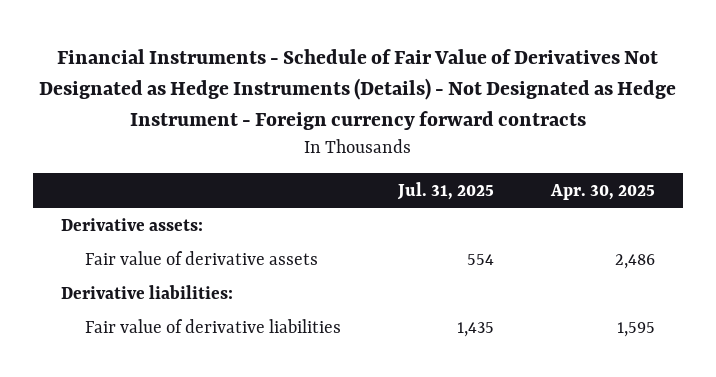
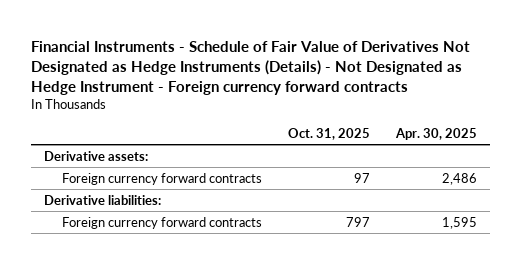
[396,181,494,200] Jul. 31, 2025 -> none
none -> [288,128,371,141] Oct. 31, 2025
[84,250,318,265] Fair value of derivative assets -> [62,172,263,185] Foreign currency forward contracts
[84,318,341,333] Fair value of derivative liabilities -> [62,216,263,229] Foreign currency forward contracts

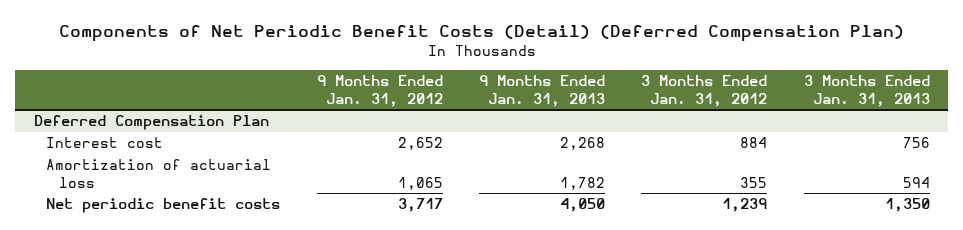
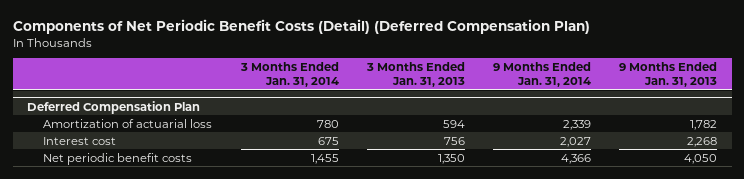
[316,75,443,107] 9 Months Ended Jan. 31, 2012 -> none
[641,75,768,107] 3 Months Ended Jan. 31, 2012 -> none
none -> [239,62,339,87] 3 Months Ended Jan. 31, 2014
none -> [493,62,592,87] 9 Months Ended Jan. 31, 2014
[46,137,164,149] Interest cost -> [43,136,117,145] Interest cost

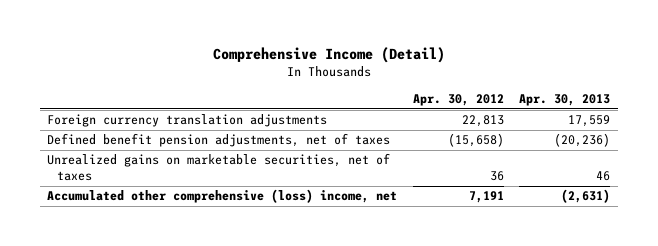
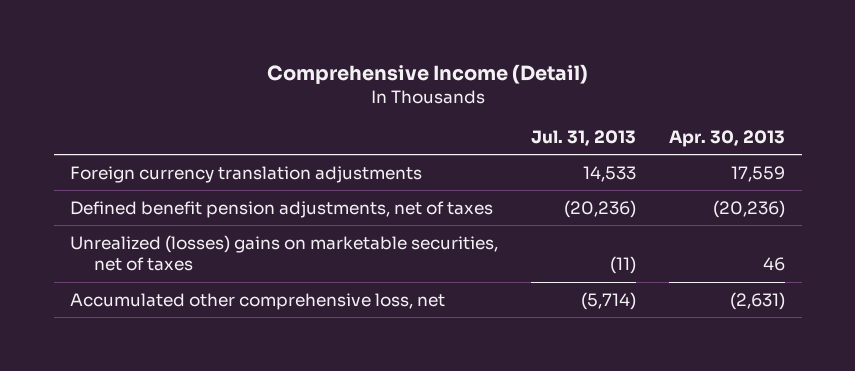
[412,93,504,106] Apr. 30, 2012 -> none
none -> [531,130,637,147] Jul. 31, 2013
[47,153,391,182] Unrealized gains on marketable securities, net of taxes -> [70,234,499,272] Unrealized (losses) gains on marketable securities, net of taxes
[47,189,398,204] Accumulated other comprehensive (loss) income, net -> [70,292,446,310] Accumulated other comprehensive loss, net

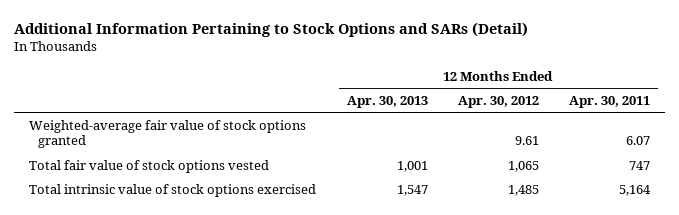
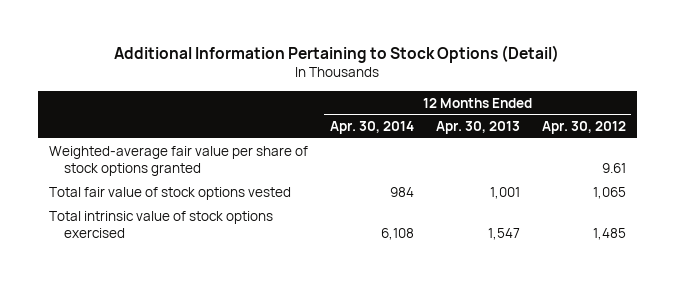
[13,21,528,37] Additional Information Pertaining to Stock Options and SARs (Detail) -> [114,44,560,63] Additional Information Pertaining to Stock Options (Detail)
[569,95,651,108] Apr. 30, 2011 -> none
none -> [329,121,414,135] Apr. 30, 2014
[29,119,307,149] Weighted-average fair value of stock options granted -> [48,145,308,176] Weighted-average fair value per share of stock options granted

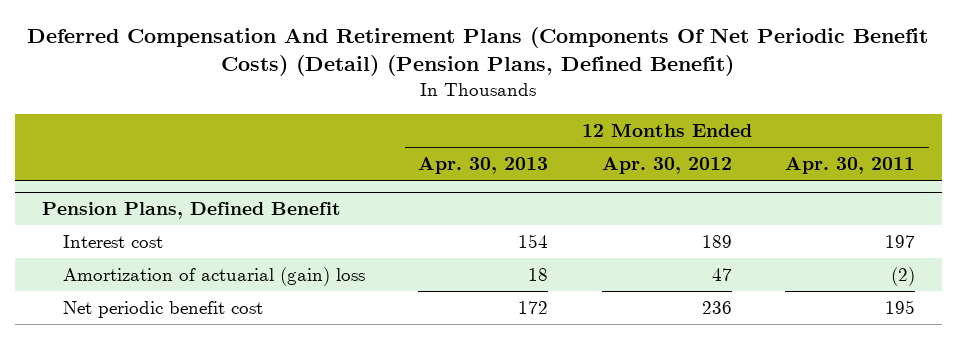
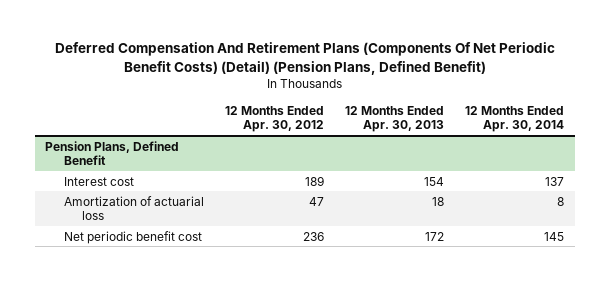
[785,156,916,174] Apr. 30, 2011 -> none
none -> [465,105,565,133] 12 Months Ended Apr. 30, 2014
[62,266,365,286] Amortization of actuarial (gain) loss -> [63,195,204,221] Amortization of actuarial loss

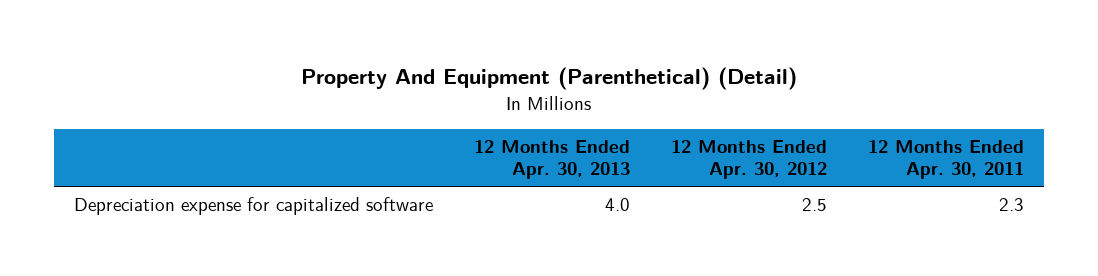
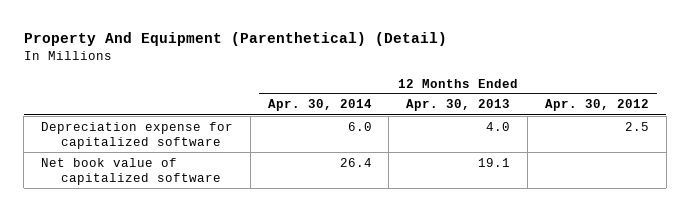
[867,139,1024,180] 12 Months Ended Apr. 30, 2011 -> none
none -> [267,99,372,112] Apr. 30, 2014
none -> [41,157,221,185] Net book value of capitalized software

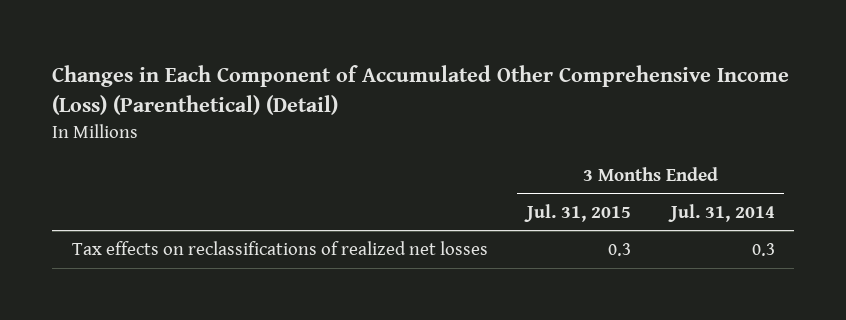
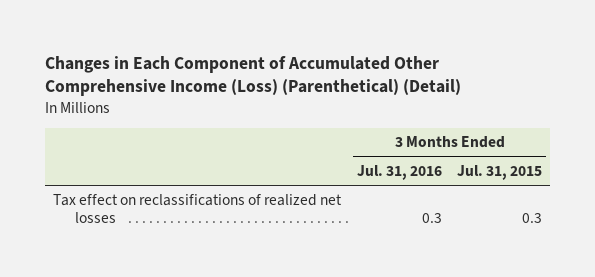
[667,204,775,223] Jul. 31, 2014 -> none
none -> [356,164,442,180] Jul. 31, 2016
[71,241,488,256] Tax effects on reclassifications of realized net losses -> [52,194,342,223] Tax effect on reclassifications of realized net losses

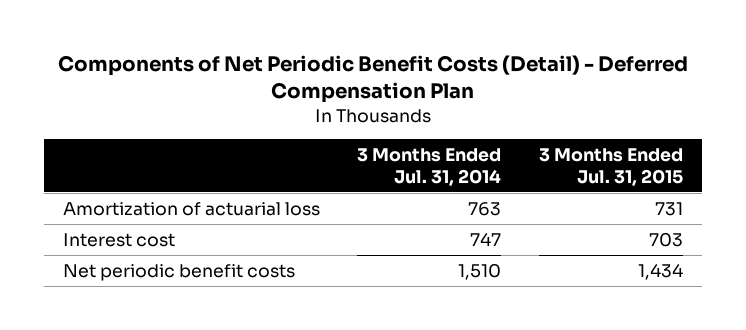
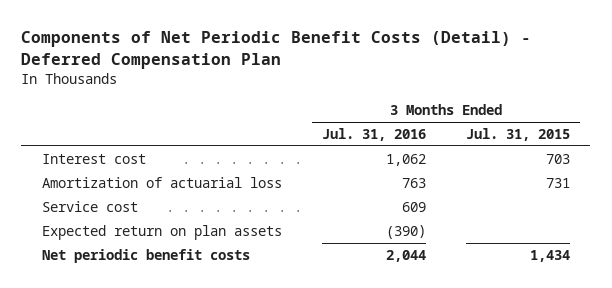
[357,147,502,186] 3 Months Ended Jul. 31, 2014 -> none
none -> [321,128,426,142] Jul. 31, 2016
[62,202,320,217] Amortization of actuarial loss -> [41,177,282,189] Amortization of actuarial loss
none -> [41,201,138,213] Service cost
none -> [41,225,282,241] Expected return on plan assets

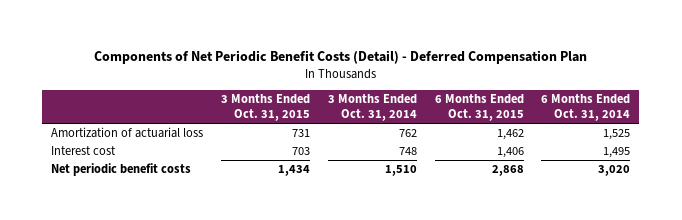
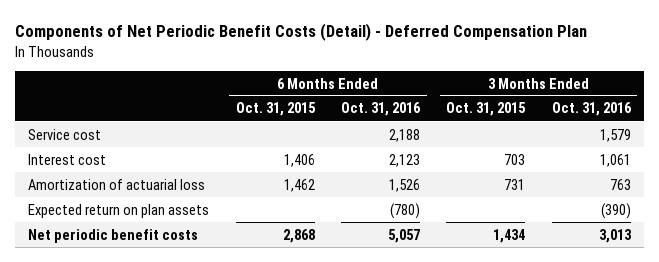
[327,94,417,122] 3 Months Ended Oct. 31, 2014 -> none
[541,94,631,122] 6 Months Ended Oct. 31, 2014 -> none
none -> [341,102,422,117] Oct. 31, 2016
none -> [551,102,632,117] Oct. 31, 2016
none -> [28,128,102,140] Service cost
[51,127,204,139] Amortization of actuarial loss -> [28,178,206,190] Amortization of actuarial loss
none -> [28,203,210,218] Expected return on plan assets

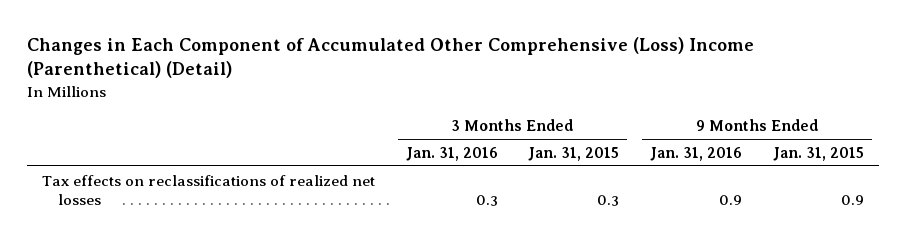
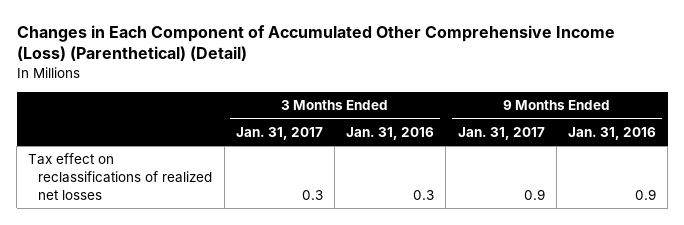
[26,36,754,79] Changes in Each Component of Accumulated Other Comprehensive (Loss) Income (Parenthetical) (Detail) -> [16,25,615,62] Changes in Each Component of Accumulated Other Comprehensive Income (Loss) (Parenthetical) (Detail)
[528,146,620,161] Jan. 31, 2015 -> none
[772,146,864,161] Jan. 31, 2015 -> none
none -> [235,126,323,140] Jan. 31, 2017
none -> [457,126,545,140] Jan. 31, 2017
[41,174,375,206] Tax effects on reclassifications of realized net losses -> [28,153,213,200] Tax effect on reclassifications of realized net losses

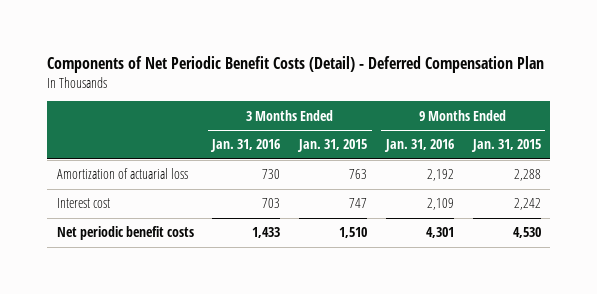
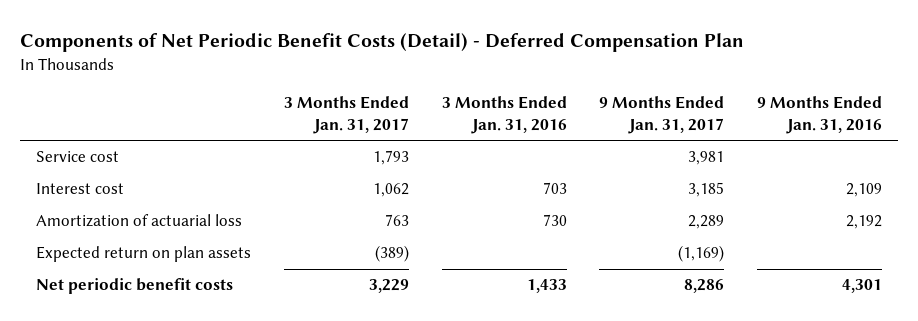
[297,139,368,153] Jan. 31, 2015 -> none
[470,139,541,153] Jan. 31, 2015 -> none
none -> [283,96,409,134] 3 Months Ended Jan. 31, 2017
none -> [599,96,725,134] 9 Months Ended Jan. 31, 2017
none -> [36,151,120,163] Service cost
[56,168,188,180] Amortization of actuarial loss -> [36,214,243,228] Amortization of actuarial loss
none -> [36,246,252,263] Expected return on plan assets

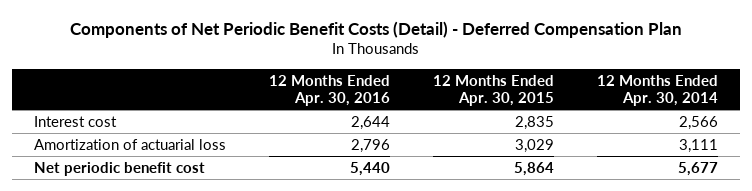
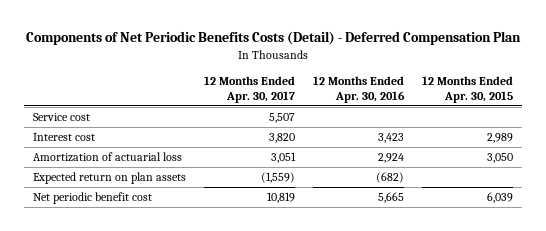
[69,20,682,38] Components of Net Periodic Benefit Costs (Detail) - Deferred Compensation Plan -> [25,31,521,46] Components of Net Periodic Benefits Costs (Detail) - Deferred Compensation Plan
[596,74,718,106] 12 Months Ended Apr. 30, 2014 -> none
none -> [203,75,295,103] 12 Months Ended Apr. 30, 2017
none -> [32,113,90,122] Service cost
[350,115,390,130] 2,644 -> [377,133,404,144] 3,423
[514,115,554,130] 2,835 -> [486,133,513,144] 2,989
[350,138,390,153] 2,796 -> [377,153,404,164] 2,924
[514,138,554,153] 3,029 -> [486,153,513,164] 3,050
none -> [32,172,186,185] Expected return on plan assets
[349,161,390,176] 5,440 -> [377,192,404,204] 5,665
[513,161,554,176] 5,864 -> [486,192,513,204] 6,039

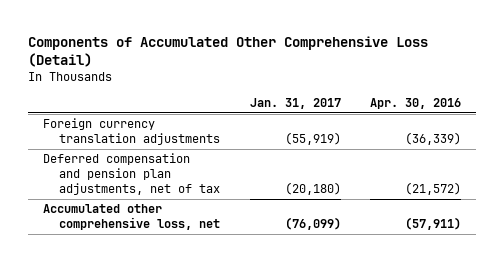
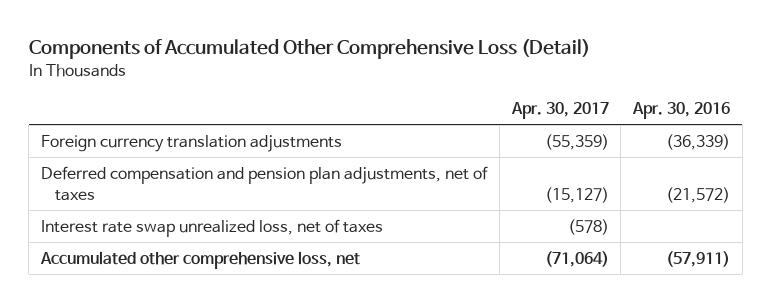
[249,98,341,110] Jan. 31, 2017 -> none
none -> [510,102,609,120] Apr. 30, 2017
[42,153,221,196] Deferred compensation and pension plan adjustments, net of tax -> [41,166,489,201] Deferred compensation and pension plan adjustments, net of taxes
none -> [41,219,384,238] Interest rate swap unrealized loss, net of taxes

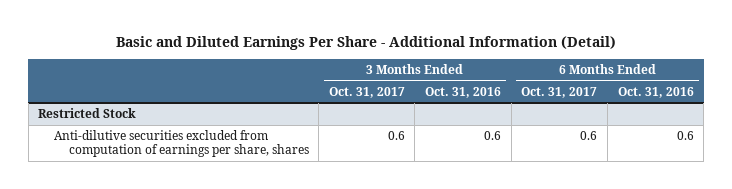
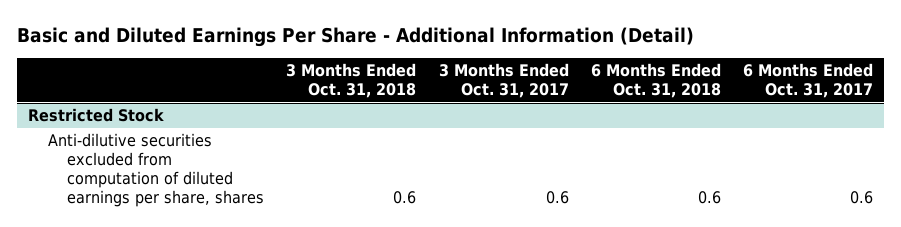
[425,86,502,98] Oct. 31, 2016 -> none
[617,86,694,98] Oct. 31, 2016 -> none
none -> [286,63,417,99] 3 Months Ended Oct. 31, 2018
none -> [590,63,721,99] 6 Months Ended Oct. 31, 2018
[53,130,309,158] Anti-dilutive securities excluded from computation of earnings per share, shares -> [47,133,264,208] Anti-dilutive securities excluded from computation of diluted earnings per share, shares

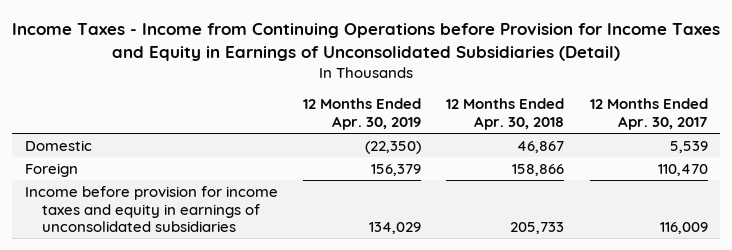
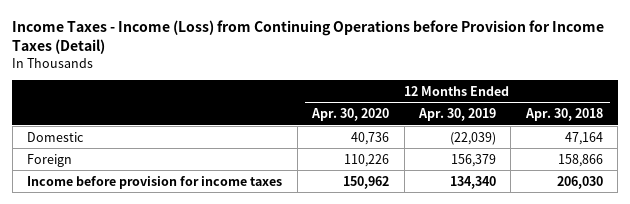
[12,22,721,61] Income Taxes - Income from Continuing Operations before Provision for Income Taxes and Equity in Earnings of Unconsolidated Subsidiaries (Detail) -> [12,19,605,54] Income Taxes - Income (Loss) from Continuing Operations before Provision for Income Taxes (Detail)
[589,98,708,131] 12 Months Ended Apr. 30, 2017 -> none
none -> [311,108,390,122] Apr. 30, 2020
[364,140,421,154] (22,350) -> [449,131,496,145] (22,039)
[517,140,565,153] 46,867 -> [564,131,603,145] 47,164
[24,185,278,233] Income before provision for income taxes and equity in earnings of unconsolidated subsidiaries -> none
none -> [27,175,283,189] Income before provision for income taxes

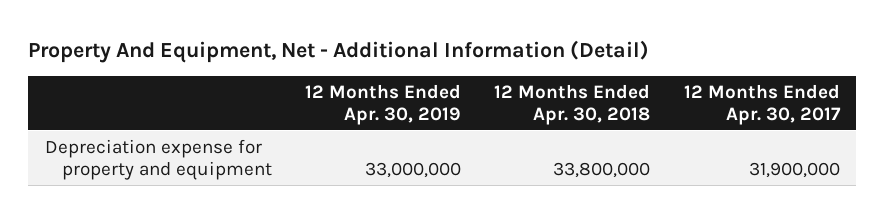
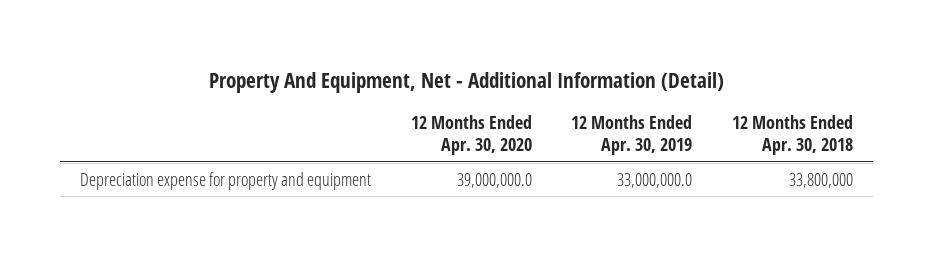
[683,83,841,125] 12 Months Ended Apr. 30, 2017 -> none
none -> [410,114,532,156] 12 Months Ended Apr. 30, 2020
[365,161,462,178] 33,000,000 -> [617,173,693,189] 33,000,000.0

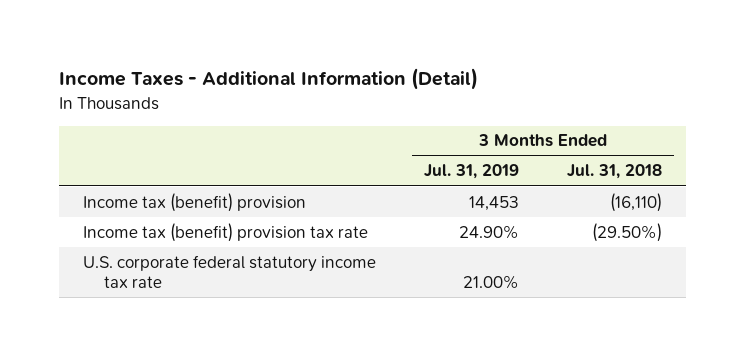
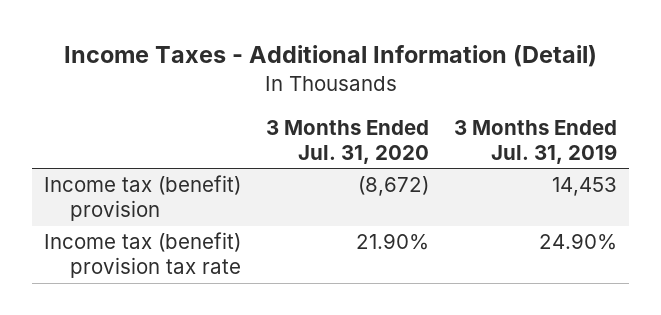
[567,164,663,180] Jul. 31, 2018 -> none
none -> [266,119,430,164] 3 Months Ended Jul. 31, 2020
[82,254,376,288] U.S. corporate federal statutory income tax rate -> none

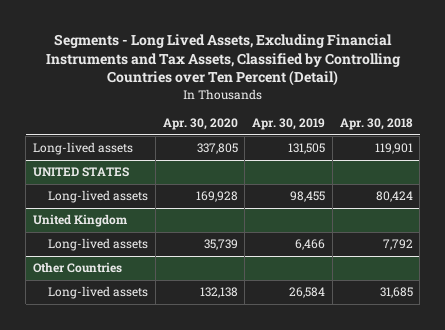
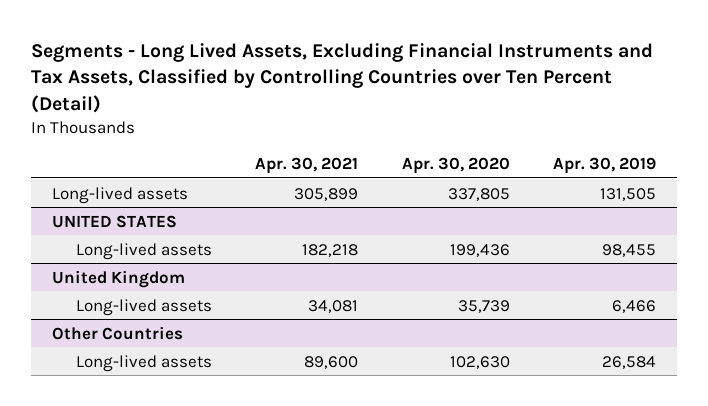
[339,118,413,131] Apr. 30, 2018 -> none
none -> [255,157,359,175] Apr. 30, 2021
[195,191,238,203] 169,928 -> [449,243,510,257] 199,436
[199,287,238,299] 132,138 -> [449,355,510,369] 102,630

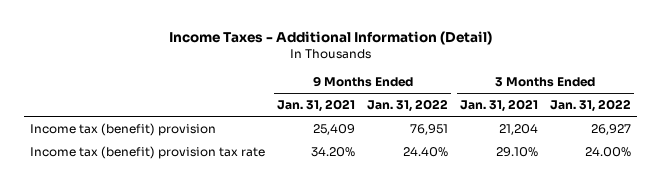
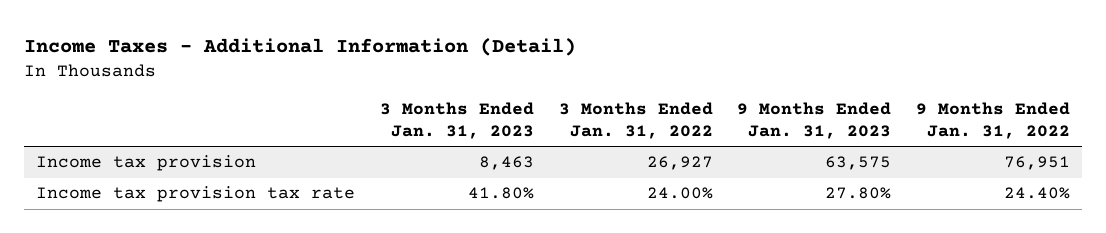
[277,98,356,112] Jan. 31, 2021 -> none
[459,98,538,112] Jan. 31, 2021 -> none
none -> [380,101,535,140] 3 Months Ended Jan. 31, 2023
none -> [737,101,892,140] 9 Months Ended Jan. 31, 2023
[30,122,217,136] Income tax (benefit) provision -> [36,155,257,172] Income tax provision
[30,145,266,159] Income tax (benefit) provision tax rate -> [36,186,356,203] Income tax provision tax rate

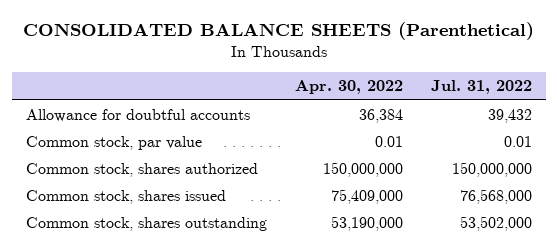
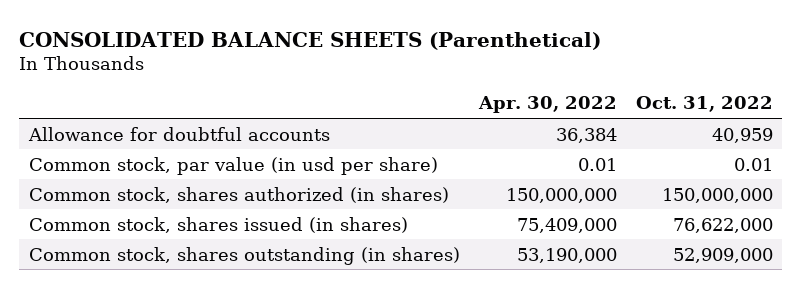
[430,80,532,95] Jul. 31, 2022 -> none
none -> [635,96,773,113] Oct. 31, 2022
[26,136,203,151] Common stock, par value -> [28,156,438,175] Common stock, par value (in usd per share)
[26,163,259,178] Common stock, shares authorized -> [28,186,449,203] Common stock, shares authorized (in shares)
[26,190,227,205] Common stock, shares issued -> [28,216,408,233] Common stock, shares issued (in shares)
[26,217,268,232] Common stock, shares outstanding -> [28,246,460,265] Common stock, shares outstanding (in shares)

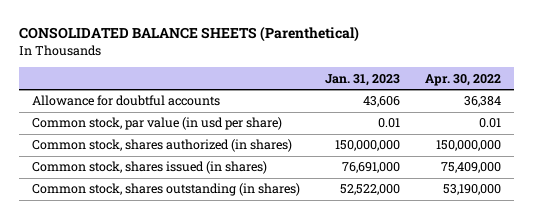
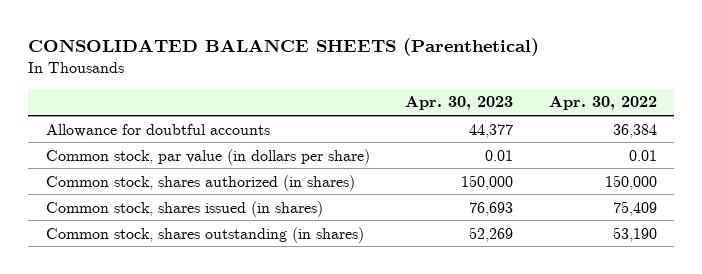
[324,73,400,86] Jan. 31, 2023 -> none
none -> [405,96,514,111] Apr. 30, 2023
[31,117,282,131] Common stock, par value (in usd per share) -> [45,148,370,165] Common stock, par value (in dollars per share)
[436,140,502,152] 150,000,000 -> [604,174,657,190] 150,000
[441,162,502,174] 75,409,000 -> [612,200,657,216] 75,409
[443,184,502,196] 53,190,000 -> [612,226,657,242] 53,190

